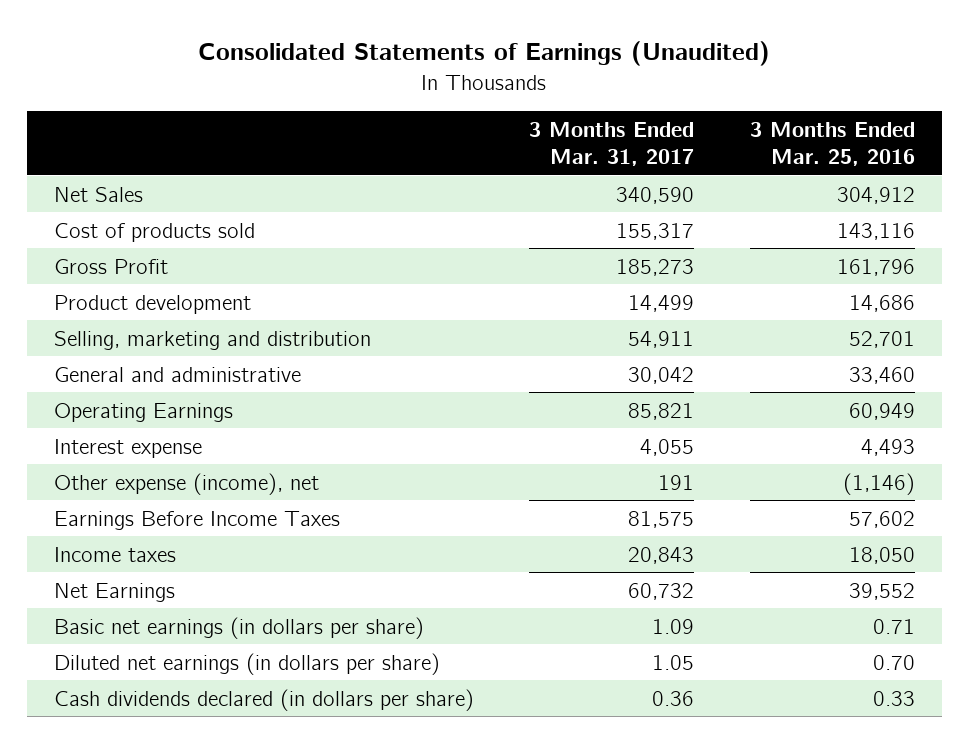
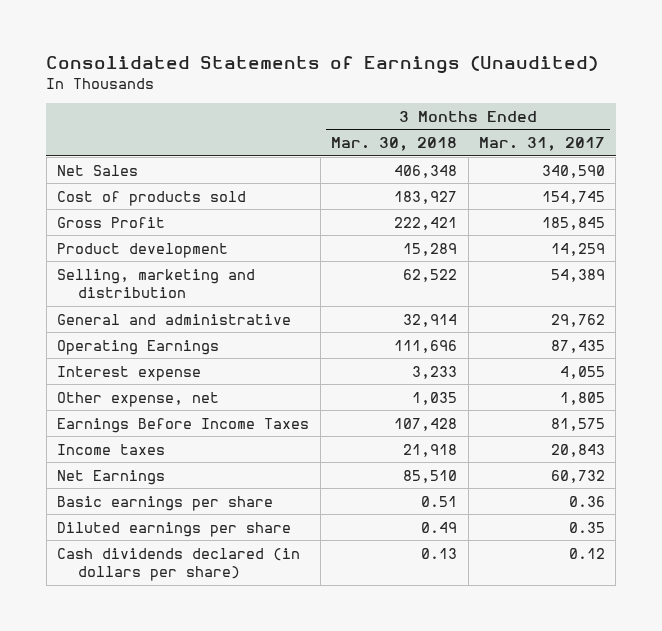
[749,121,915,167] 3 Months Ended Mar. 25, 2016 -> none
none -> [331,137,458,152] Mar. 30, 2018
[616,222,695,240] 155,317 -> [542,190,606,204] 154,745
[616,258,695,276] 185,273 -> [542,216,606,230] 185,845
[628,294,695,312] 14,499 -> [551,242,606,256] 14,259
[628,330,695,348] 54,911 -> [551,268,606,282] 54,389
[628,366,695,384] 30,042 -> [551,313,606,327] 29,762
[628,402,695,420] 85,821 -> [551,339,606,353] 87,435
[54,472,320,495] Other expense (income), net -> [57,391,220,407] Other expense, net
[658,474,695,490] 191 -> [560,391,606,405] 1,805
[54,616,425,639] Basic net earnings (in dollars per share) -> [57,495,274,511] Basic earnings per share
[652,618,695,634] 1.09 -> [569,495,606,507] 0.36
[54,652,441,675] Diluted net earnings (in dollars per share) -> [57,521,292,537] Diluted earnings per share
[652,654,695,670] 1.05 -> [569,521,606,533] 0.35
[652,690,695,706] 0.36 -> [569,547,606,559] 0.12

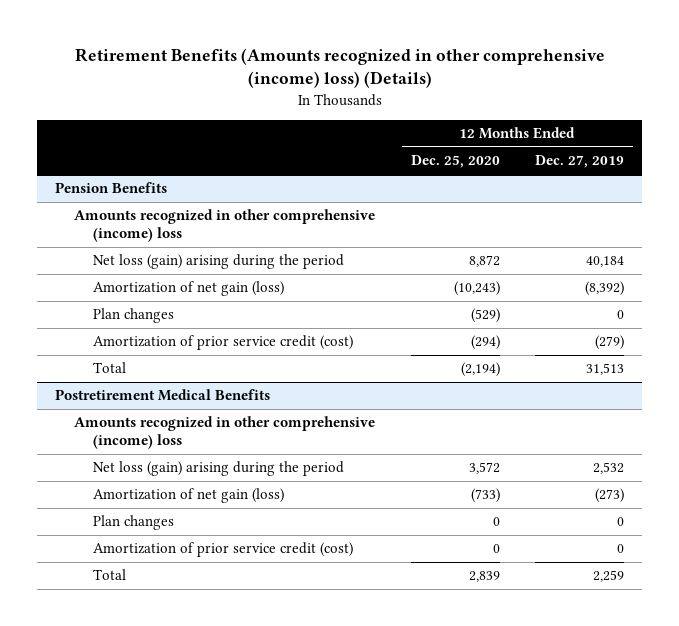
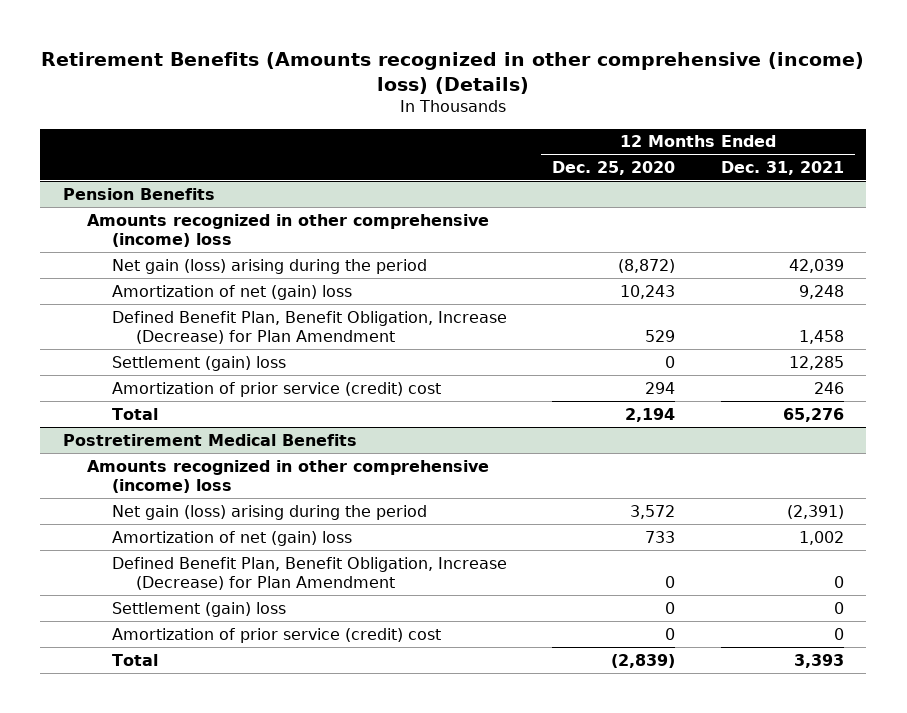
[535,155,625,169] Dec. 27, 2019 -> none
none -> [720,160,844,175] Dec. 31, 2021
[93,308,175,324] Plan changes -> none
[93,254,345,270] Net loss (gain) arising during the period -> [111,258,427,274] Net gain (loss) arising during the period
[468,255,500,268] 8,872 -> [618,258,676,273] (8,872)
[93,281,285,297] Amortization of net gain (loss) -> [111,284,352,300] Amortization of net (gain) loss
[453,281,500,297] (10,243) -> [620,284,676,299] 10,243
none -> [111,310,507,344] Defined Benefit Plan, Benefit Obligation, Increase (Decrease) for Plan Amendment
none -> [111,355,286,371] Settlement (gain) loss
[93,335,354,351] Amortization of prior service credit (cost) -> [111,381,441,397] Amortization of prior service (credit) cost
[470,335,500,351] (294) -> [645,381,676,394] 294
[460,362,500,378] (2,194) -> [625,407,676,422] 2,194
[93,461,345,477] Net loss (gain) arising during the period -> [111,504,427,520] Net gain (loss) arising during the period
[93,488,285,504] Amortization of net gain (loss) -> [111,530,352,546] Amortization of net (gain) loss
[470,488,500,504] (733) -> [645,530,676,543] 733
[93,515,175,531] Plan changes -> [111,556,507,590] Defined Benefit Plan, Benefit Obligation, Increase (Decrease) for Plan Amendment
none -> [111,601,286,617] Settlement (gain) loss
[93,542,354,558] Amortization of prior service credit (cost) -> [111,627,441,643] Amortization of prior service (credit) cost
[468,571,500,583] 2,839 -> [611,653,676,668] (2,839)

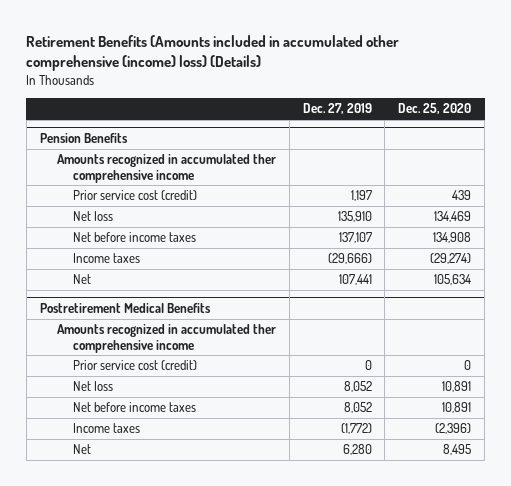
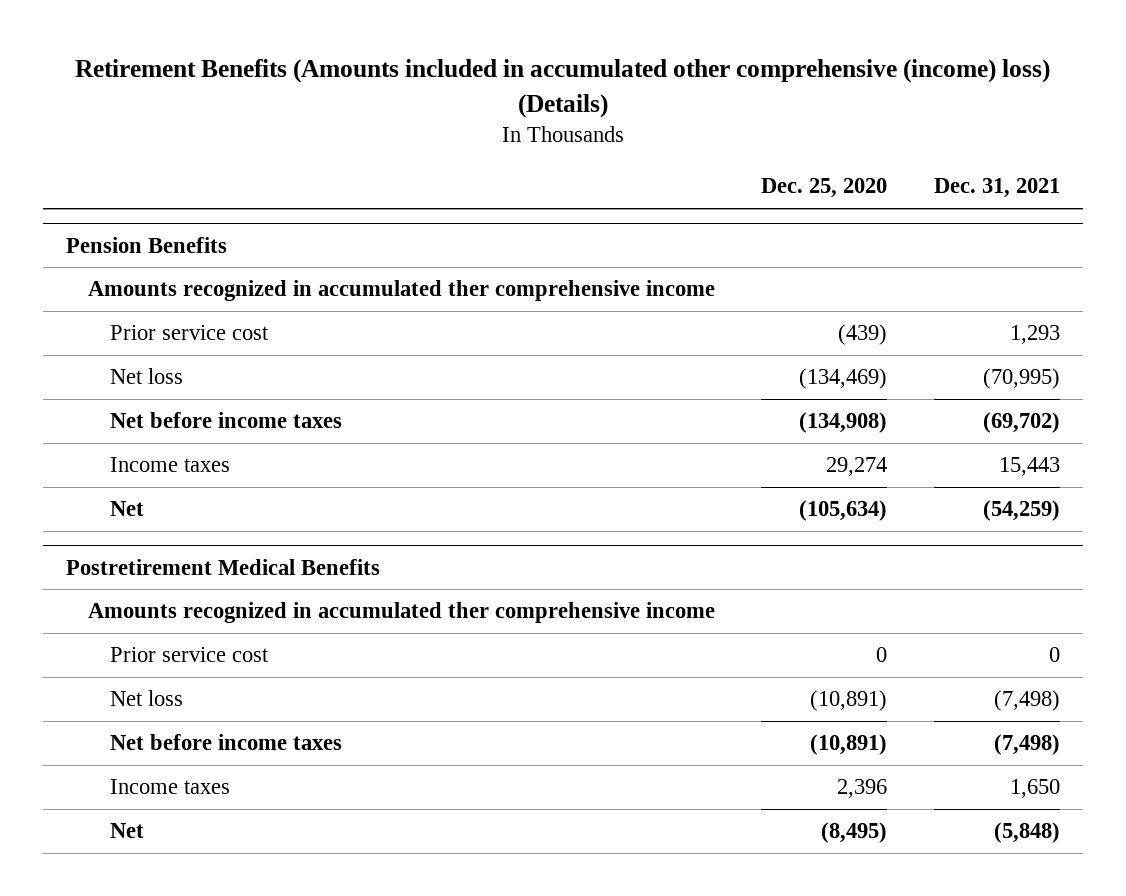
[302,103,372,115] Dec. 27, 2019 -> none
none -> [933,178,1060,199] Dec. 31, 2021
[73,190,198,201] Prior service cost (credit) -> [109,325,269,341] Prior service cost
[452,190,472,201] 439 -> [838,324,888,346] (439)
[434,211,472,223] 134,469 -> [799,368,888,390] (134,469)
[433,232,472,244] 134,908 -> [799,412,888,434] (134,908)
[430,253,472,265] (29,274) -> [826,457,888,477] 29,274
[434,274,472,286] 105,634 -> [799,500,888,522] (105,634)
[73,360,198,371] Prior service cost (credit) -> [109,647,269,663] Prior service cost
[442,381,472,393] 10,891 -> [810,690,888,712] (10,891)
[442,402,472,414] 10,891 -> [810,734,888,756] (10,891)
[435,423,472,435] (2,396) -> [837,779,888,799] 2,396
[443,444,472,456] 8,495 -> [821,822,888,844] (8,495)

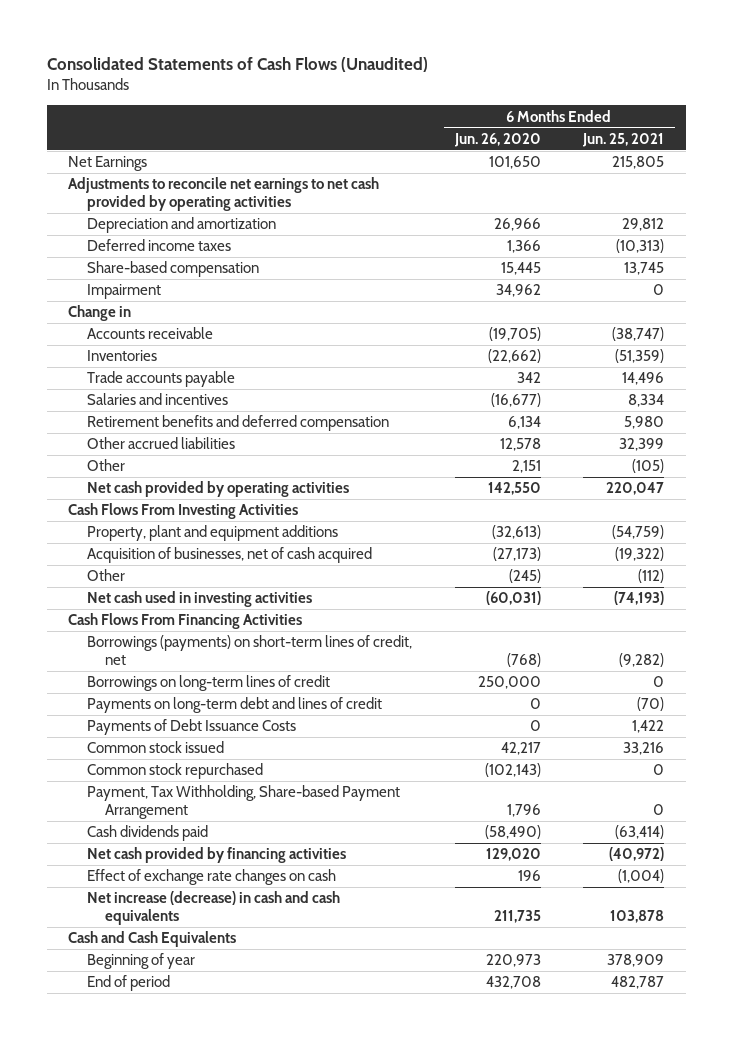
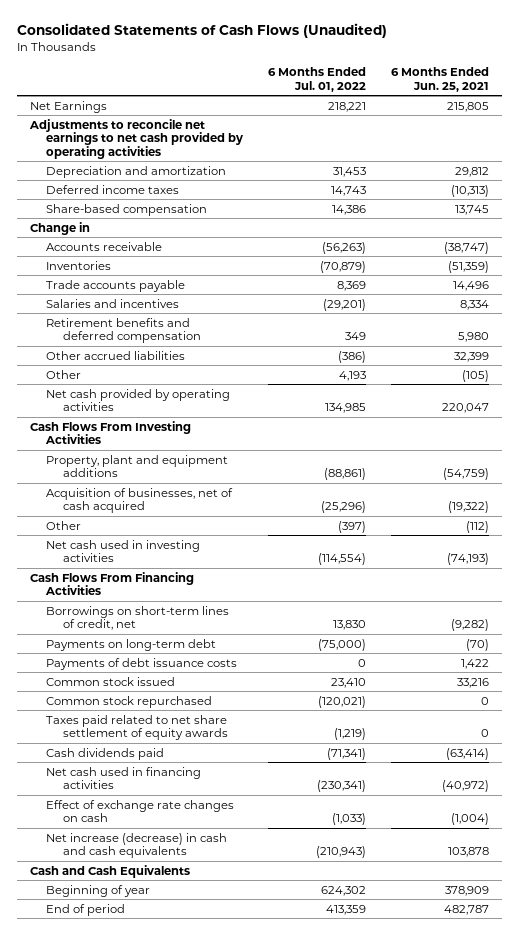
[453,132,541,147] Jun. 26, 2020 -> none
none -> [268,67,367,92] 6 Months Ended Jul. 01, 2022
[86,284,161,300] Impairment -> none
[86,675,330,692] Borrowings on long-term lines of credit -> none
[86,635,412,665] Borrowings (payments) on short-term lines of credit, net -> [46,605,230,631] Borrowings on short-term lines of credit, net
[86,697,382,714] Payments on long-term debt and lines of credit -> [46,638,217,651] Payments on long-term debt
[86,719,296,736] Payments of Debt Issuance Costs -> [46,657,238,670] Payments of debt issuance costs
[86,785,400,819] Payment, Tax Withholding, Share-based Payment Arrangement -> [46,714,229,741] Taxes paid related to net share settlement of equity awards
[86,847,346,864] Net cash provided by financing activities -> [46,766,202,790] Net cash used in financing activities

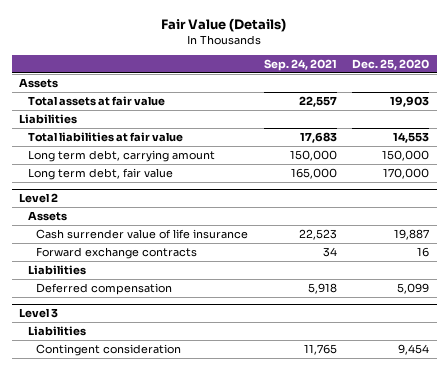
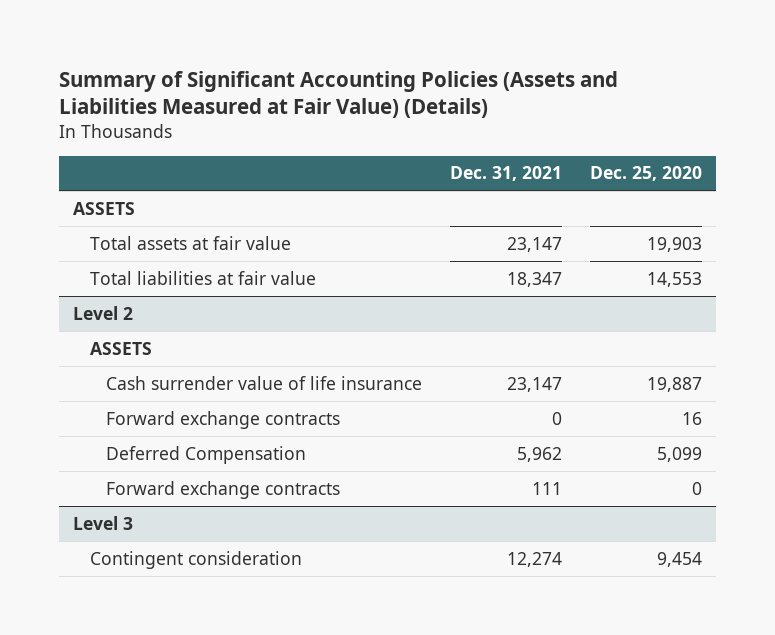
[161,17,287,32] Fair Value (Details) -> [59,70,619,119] Summary of Significant Accounting Policies (Assets and Liabilities Measured at Fair Value) (Details)
[263,58,337,71] Sep. 24, 2021 -> none
none -> [450,166,563,182] Dec. 31, 2021
[19,77,59,88] Assets -> [73,201,136,215] ASSETS
[19,113,78,124] Liabilities -> none
[27,149,215,162] Long term debt, carrying amount -> none
[27,167,173,180] Long term debt, fair value -> none
[27,210,67,221] Assets -> [89,341,152,355] ASSETS
[27,264,86,275] Liabilities -> none
[36,282,173,295] Deferred compensation -> [106,445,307,464] Deferred Compensation
none -> [106,480,341,499] Forward exchange contracts
[27,325,86,336] Liabilities -> none

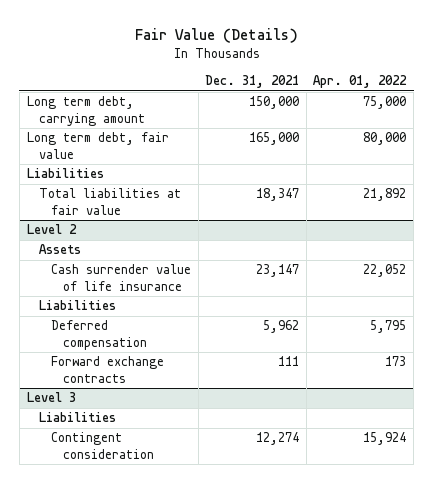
[59,70,619,119] Summary of Significant Accounting Policies (Assets and Liabilities Measured at Fair Value) (Details) -> [134,27,298,43] Fair Value (Details)
[589,166,702,182] Dec. 25, 2020 -> none
none -> [313,75,408,89] Apr. 01, 2022
[73,201,136,215] ASSETS -> none
[89,235,291,250] Total assets at fair value -> none
none -> [26,96,145,126] Long term debt, carrying amount
none -> [26,132,169,159] Long term debt, fair value
none -> [26,168,104,179] Liabilities
[89,341,152,355] ASSETS -> [38,244,81,255] Assets
[106,410,341,429] Forward exchange contracts -> none
none -> [38,300,116,311] Liabilities
[106,445,307,464] Deferred Compensation -> [50,320,148,350] Deferred compensation
none -> [38,412,116,423] Liabilities

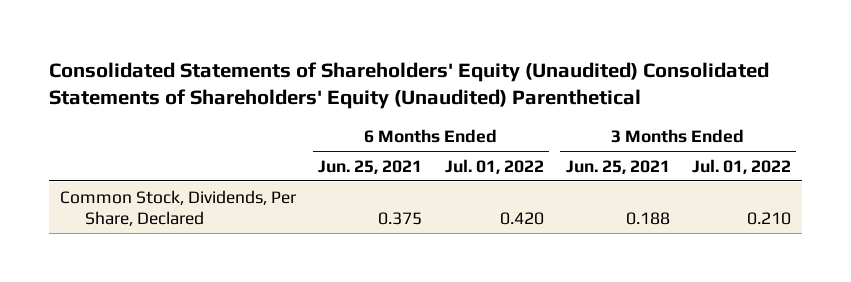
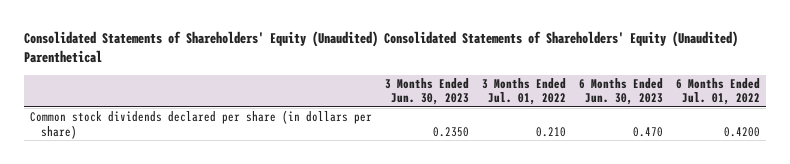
[318,159,423,174] Jun. 25, 2021 -> none
[565,159,670,174] Jun. 25, 2021 -> none
none -> [385,77,470,106] 3 Months Ended Jun. 30, 2023
none -> [578,77,663,106] 6 Months Ended Jun. 30, 2023
[60,189,297,226] Common Stock, Dividends, Per Share, Declared -> [30,110,373,139] Common stock dividends declared per share (in dollars per share)
[499,211,544,225] 0.420 -> [723,126,760,137] 0.4200

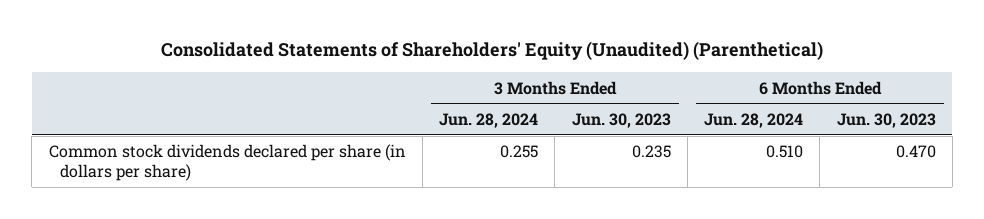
[23,31,738,64] Consolidated Statements of Shareholders' Equity (Unaudited) Consolidated Statements of Shareholders' Equity (Unaudited) Parenthetical -> [161,41,824,61] Consolidated Statements of Shareholders' Equity (Unaudited) (Parenthetical)
[482,77,567,106] 3 Months Ended Jul. 01, 2022 -> none
[675,77,760,106] 6 Months Ended Jul. 01, 2022 -> none
none -> [439,112,539,128] Jun. 28, 2024
none -> [704,112,804,128] Jun. 28, 2024
[433,126,470,137] 0.2350 -> [631,145,671,159] 0.235

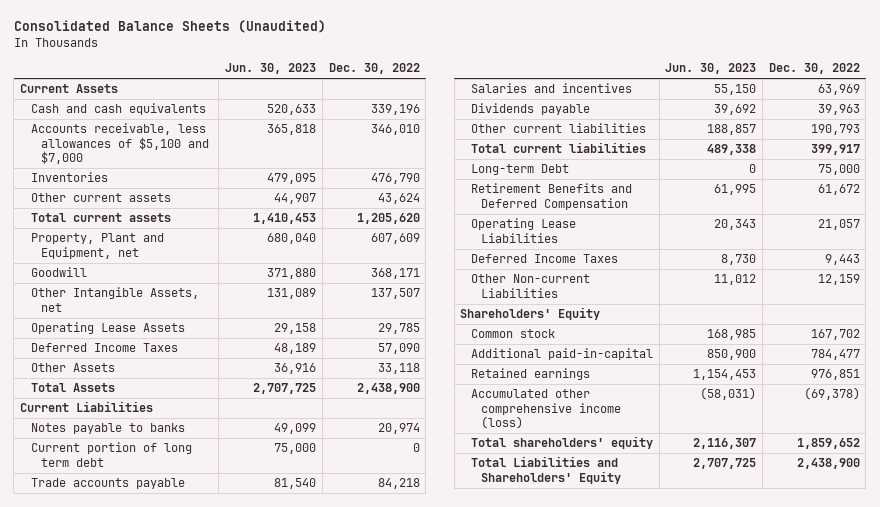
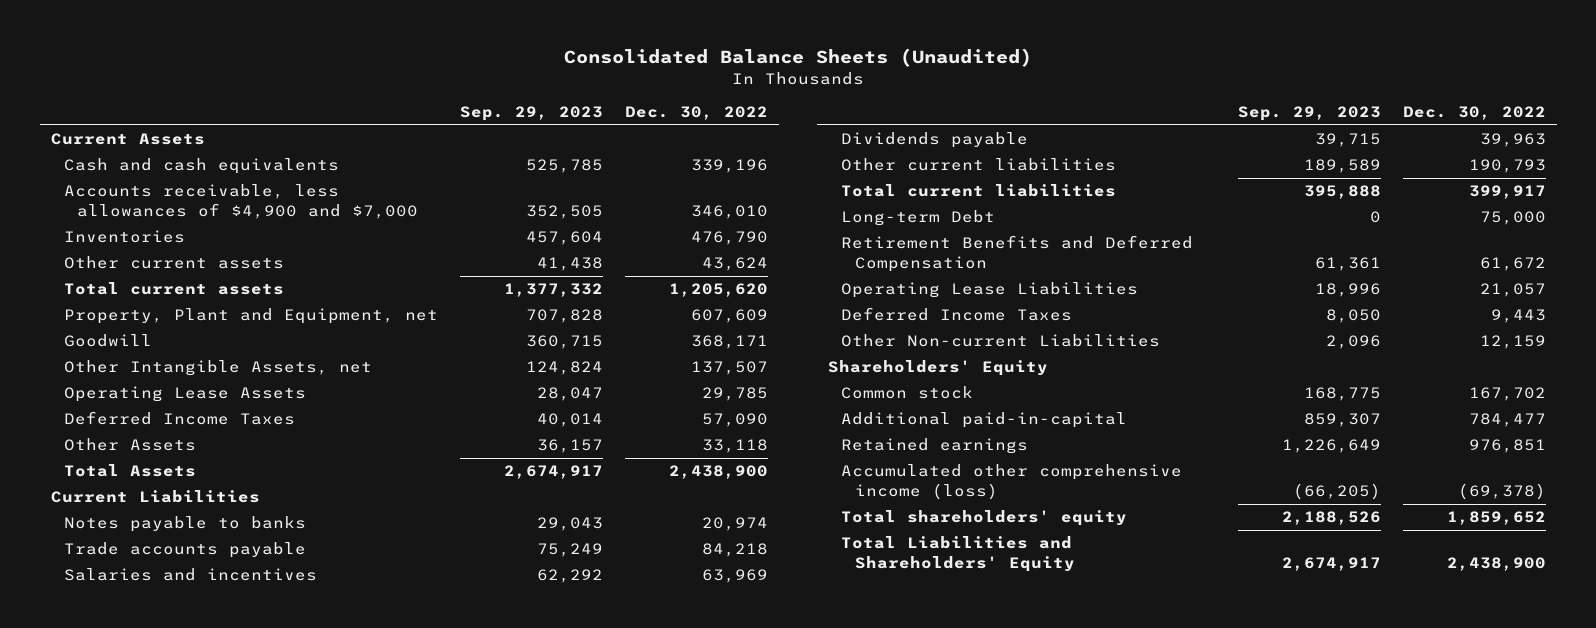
[225,63,317,75] Jun. 30, 2023 -> none
none -> [460,106,604,122] Sep. 29, 2023
[30,123,210,165] Accounts receivable, less allowances of $5,100 and $7,000 -> [64,184,419,219] Accounts receivable, less allowances of $4,900 and $7,000
[30,442,192,467] Current portion of long term debt -> none

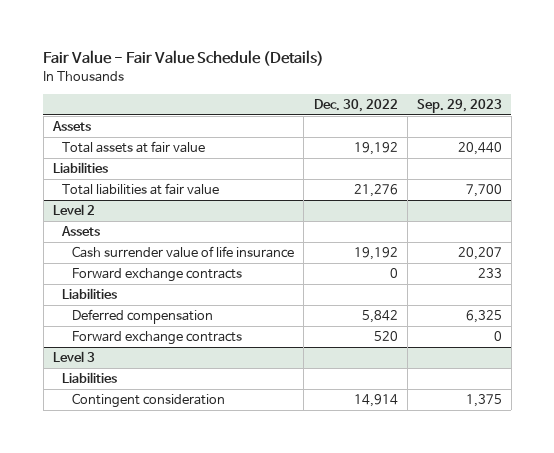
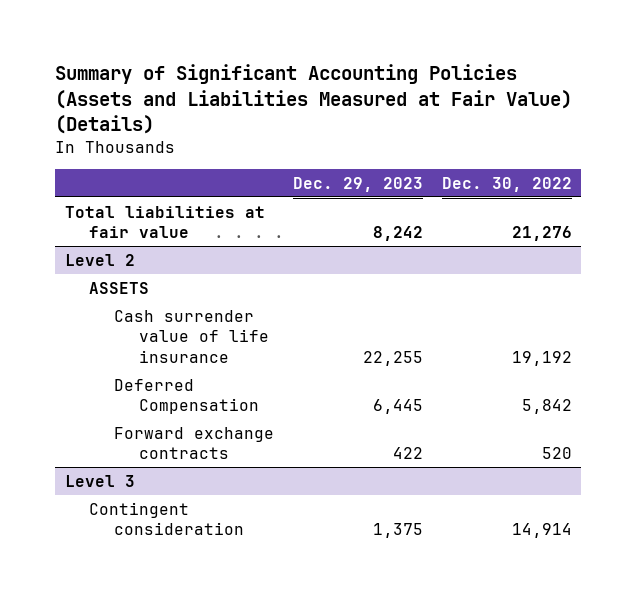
[43,50,325,67] Fair Value - Fair Value Schedule (Details) -> [55,64,573,134] Summary of Significant Accounting Policies (Assets and Liabilities Measured at Fair Value) (Details)
[416,99,502,114] Sep. 29, 2023 -> none
none -> [293,176,424,192] Dec. 29, 2023
[51,121,91,132] Assets -> none
[62,141,206,154] Total assets at fair value -> none
[52,162,108,174] Liabilities -> none
[61,226,101,237] Assets -> [89,281,150,294] ASSETS
[72,268,243,283] Forward exchange contracts -> none
[62,288,118,300] Liabilities -> none
[72,309,214,325] Deferred compensation -> [114,378,260,415] Deferred Compensation
[62,372,118,384] Liabilities -> none

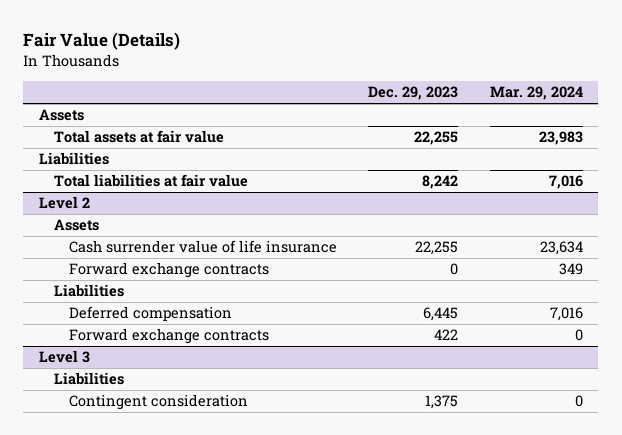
[55,64,573,134] Summary of Significant Accounting Policies (Assets and Liabilities Measured at Fair Value) (Details) -> [23,32,181,51] Fair Value (Details)
[441,176,572,192] Dec. 30, 2022 -> none
none -> [489,86,583,101] Mar. 29, 2024
none -> [39,109,85,122] Assets
none -> [53,130,224,144] Total assets at fair value
none -> [39,152,110,166] Liabilities
[89,281,150,294] ASSETS -> [53,219,99,232] Assets
none -> [68,262,269,279] Forward exchange contracts
none -> [53,284,124,298] Liabilities
[114,378,260,415] Deferred Compensation -> [68,306,232,322] Deferred compensation
none -> [53,372,124,386] Liabilities

